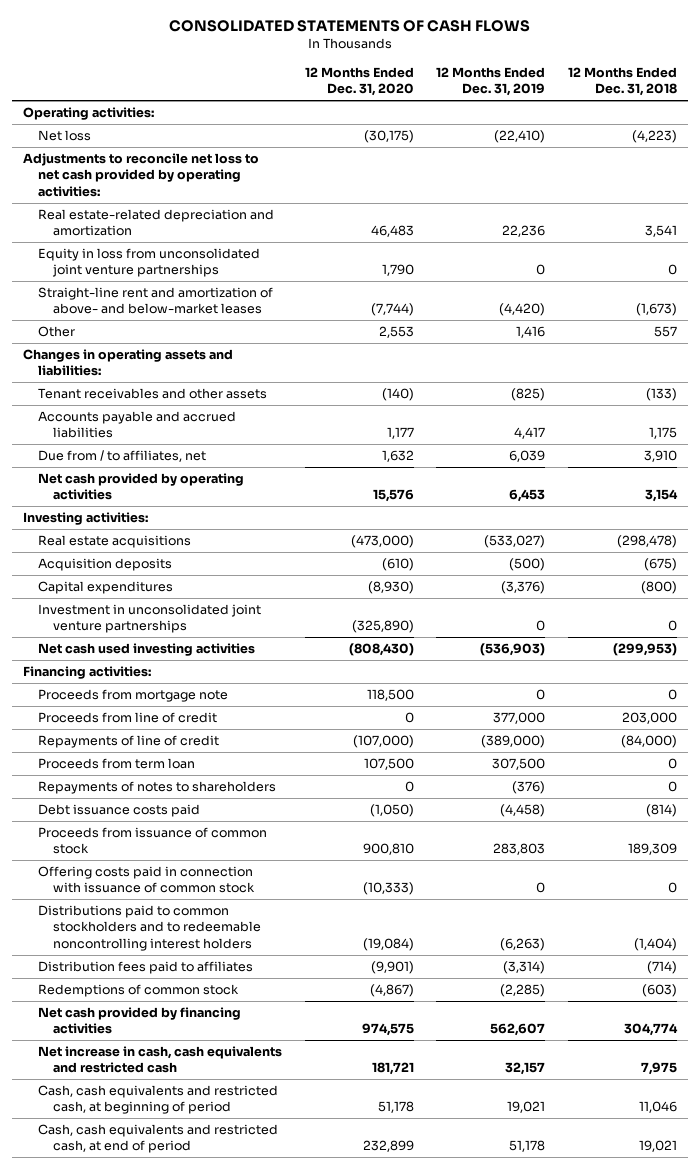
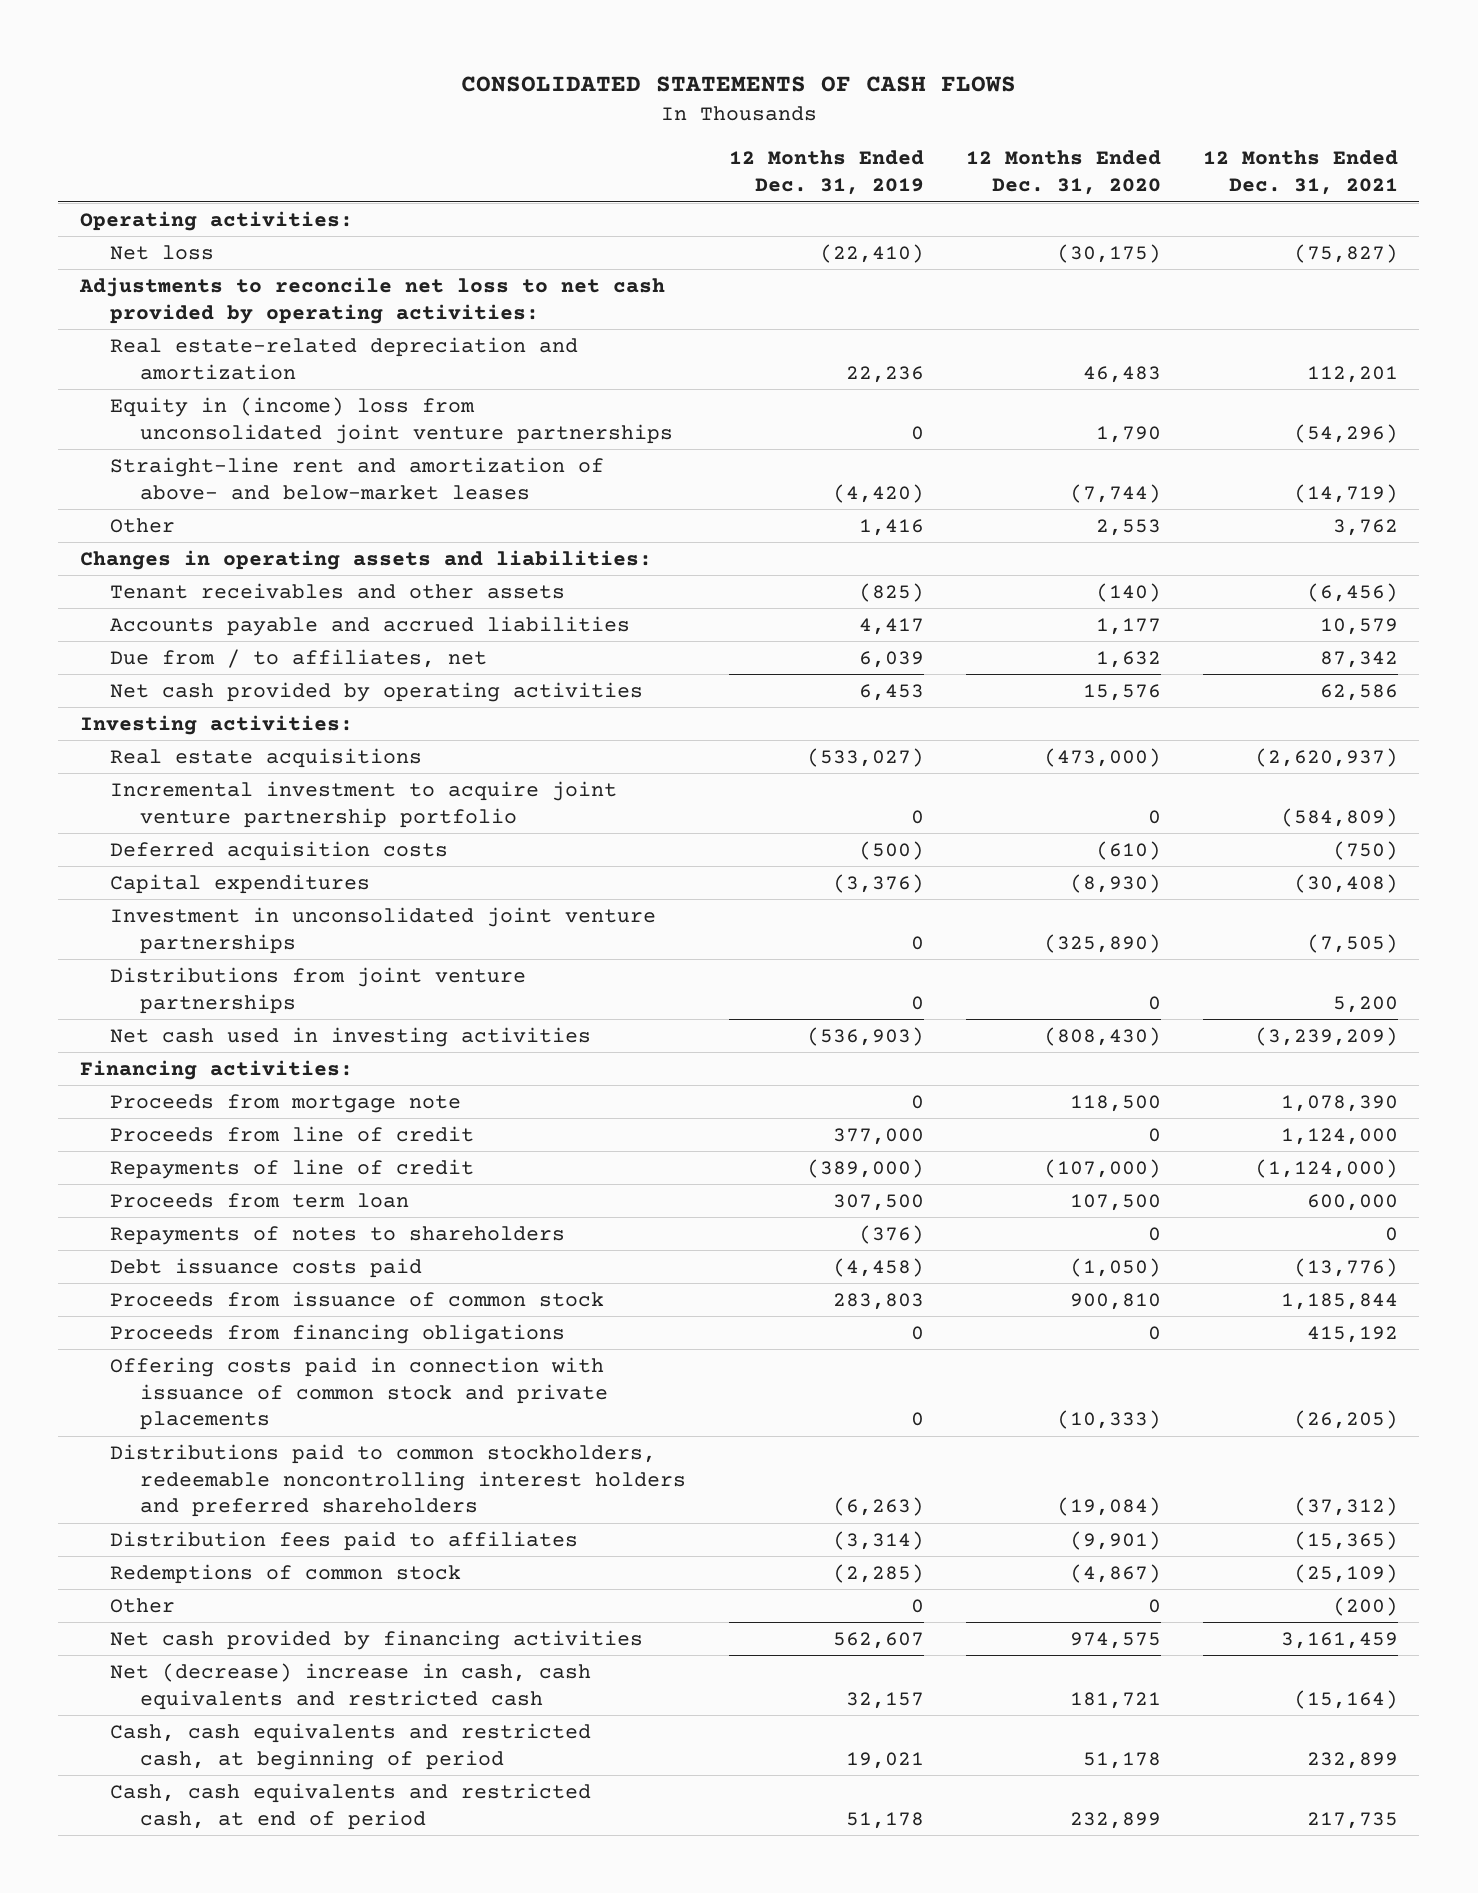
[568,67,678,97] 12 Months Ended Dec. 31, 2018 -> none
none -> [1203,150,1399,196] 12 Months Ended Dec. 31, 2021
[38,248,261,278] Equity in loss from unconsolidated joint venture partnerships -> [109,396,674,444] Equity in (income) loss from unconsolidated joint venture partnerships
none -> [109,780,617,828] Incremental investment to acquire joint venture partnership portfolio
[38,558,173,572] Acquisition deposits -> [109,840,448,861] Deferred acquisition costs
none -> [109,966,526,1014] Distributions from joint venture partnerships
[38,643,256,657] Net cash used investing activities -> [109,1026,591,1047] Net cash used in investing activities
none -> [109,1323,565,1344] Proceeds from financing obligations
[38,866,255,894] Offering costs paid in connection with issuance of common stock -> [109,1356,609,1431] Offering costs paid in connection with issuance of common stock and private placements
[38,905,261,951] Distributions paid to common stockholders and to redeemable noncontrolling interest holders -> [109,1443,687,1518] Distributions paid to common stockholders, redeemable noncontrolling interest holders and preferred shareholders
none -> [109,1597,175,1613] Other
[38,1046,283,1074] Net increase in cash, cash equivalents and restricted cash -> [109,1662,591,1710] Net (decrease) increase in cash, cash equivalents and restricted cash

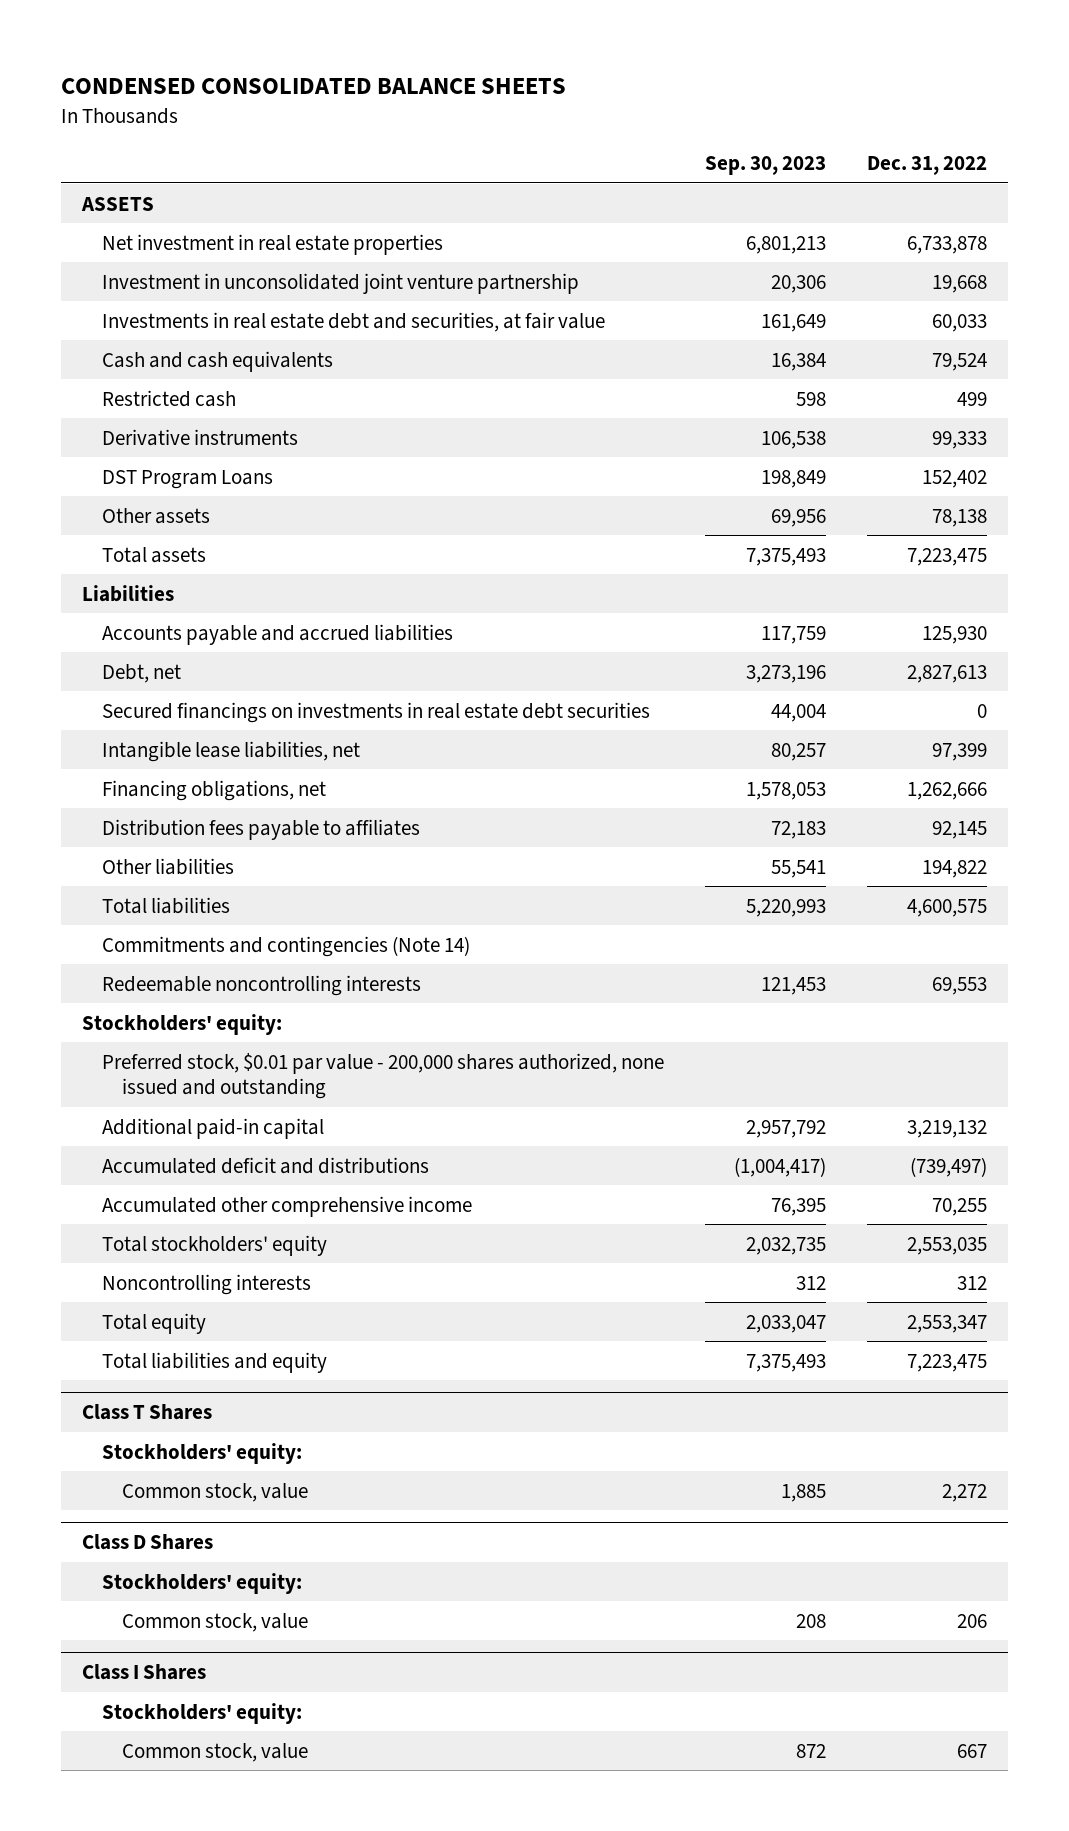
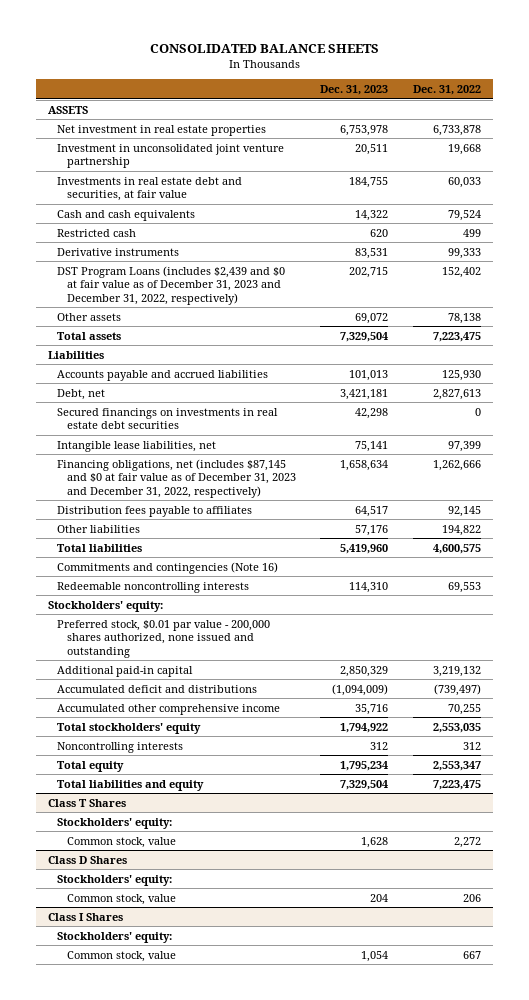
[61,78,567,95] CONDENSED CONSOLIDATED BALANCE SHEETS -> [149,44,379,54] CONSOLIDATED BALANCE SHEETS
[705,156,827,176] Sep. 30, 2023 -> none
none -> [320,84,389,95] Dec. 31, 2023
[102,469,274,489] DST Program Loans -> [57,265,286,305] DST Program Loans (includes $2,439 and $0 at fair value as of December 31, 2023 and December 31, 2022, respectively)
[102,779,327,801] Financing obligations, net -> [57,458,296,498] Financing obligations, net (includes $87,145 and $0 at fair value as of December 31, 2023 and December 31, 2022, respectively)
[102,935,471,957] Commitments and contingencies (Note 14) -> [57,561,279,574] Commitments and contingencies (Note 16)

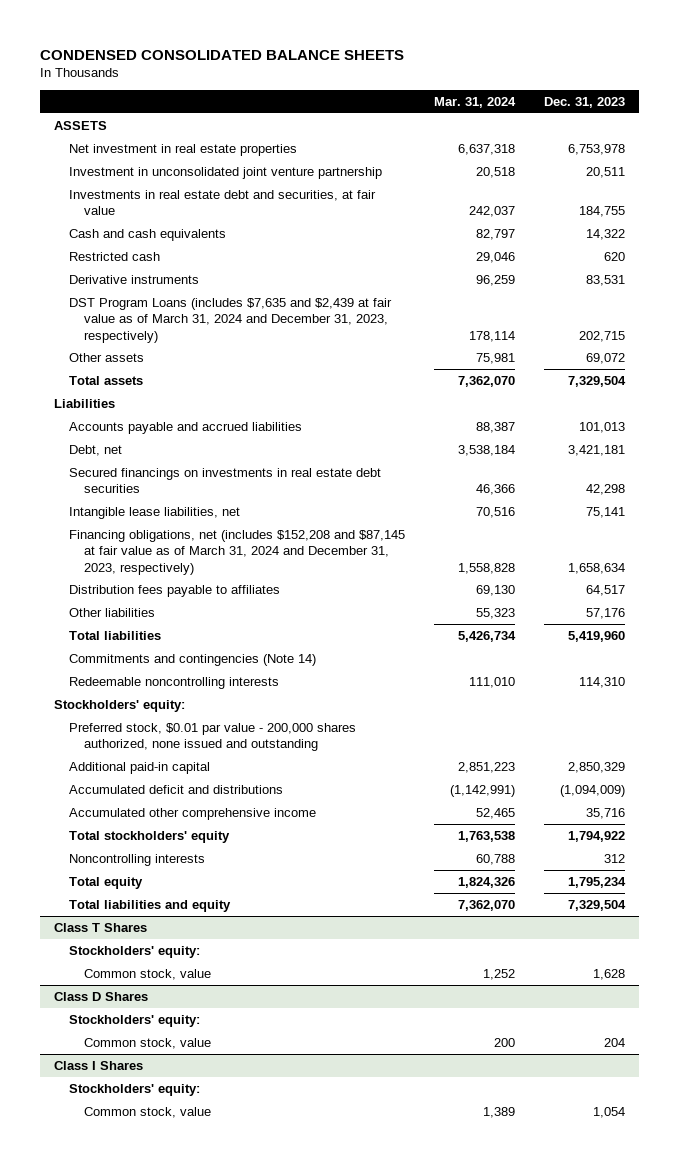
[149,44,379,54] CONSOLIDATED BALANCE SHEETS -> [39,49,404,60] CONDENSED CONSOLIDATED BALANCE SHEETS
[413,84,482,95] Dec. 31, 2022 -> none
none -> [433,97,516,109] Mar. 31, 2024
[57,265,286,305] DST Program Loans (includes $2,439 and $0 at fair value as of December 31, 2023 and December 31, 2022, respectively) -> [69,297,393,343] DST Program Loans (includes $7,635 and $2,439 at fair value as of March 31, 2024 and December 31, 2023, respectively)
[57,458,296,498] Financing obligations, net (includes $87,145 and $0 at fair value as of December 31, 2023 and December 31, 2022, respectively) -> [69,529,406,575] Financing obligations, net (includes $152,208 and $87,145 at fair value as of March 31, 2024 and December 31, 2023, respectively)
[57,561,279,574] Commitments and contingencies (Note 16) -> [69,653,317,666] Commitments and contingencies (Note 14)

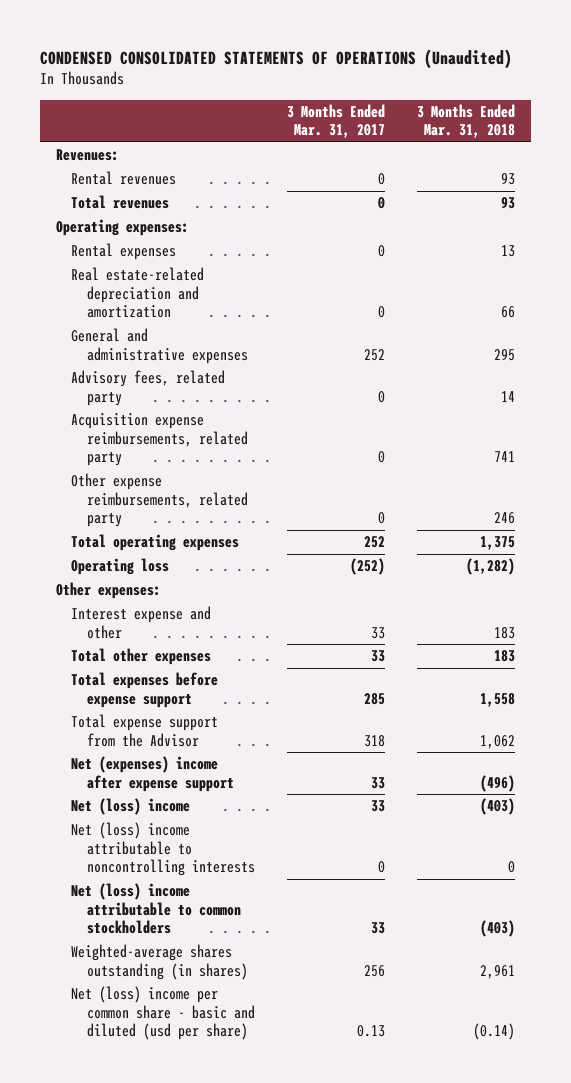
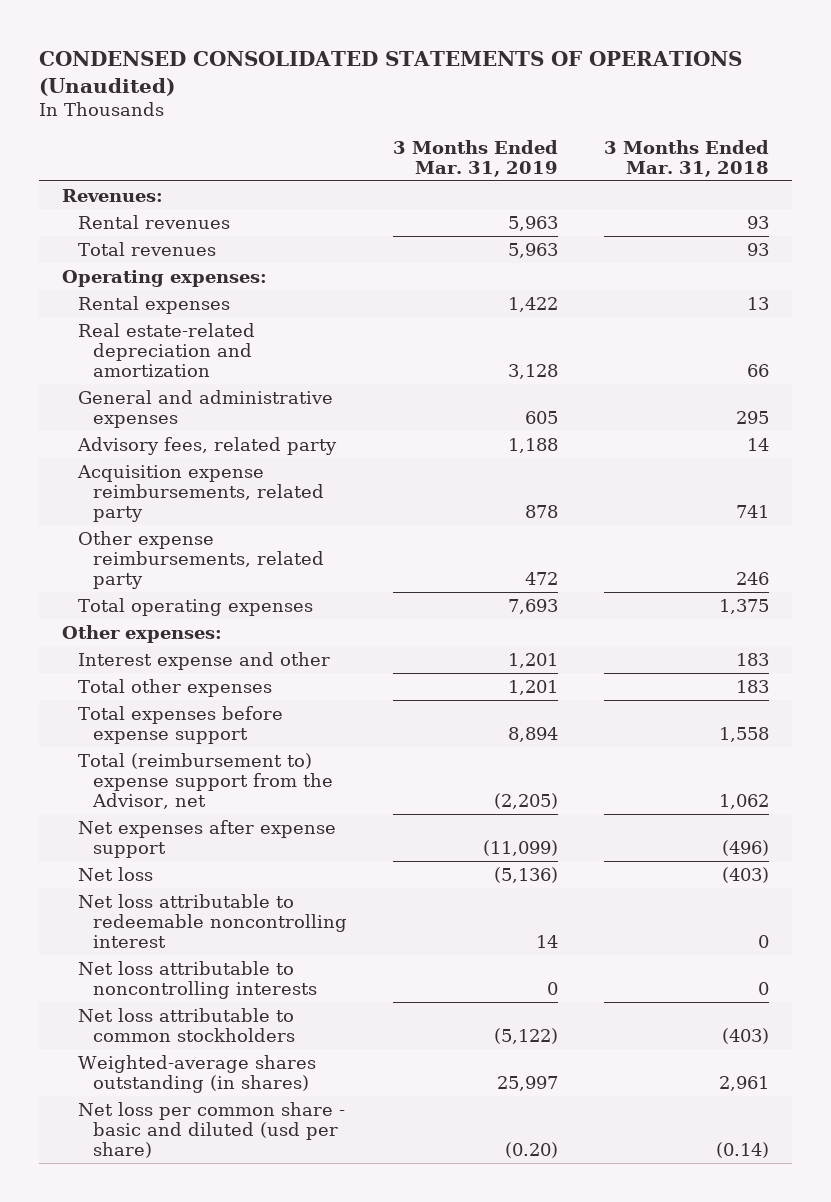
[287,103,386,139] 3 Months Ended Mar. 31, 2017 -> none
none -> [392,139,558,177] 3 Months Ended Mar. 31, 2019
[71,558,170,576] Operating loss -> none
[71,714,219,747] Total expense support from the Advisor -> [77,752,333,810] Total (reimbursement to) expense support from the Advisor, net
[71,756,235,792] Net (expenses) income after expense support -> [77,819,336,859] Net expenses after expense support
[71,798,191,816] Net (loss) income -> [77,866,153,881] Net loss
none -> [77,893,347,949] Net loss attributable to redeemable noncontrolling interest
[71,822,256,877] Net (loss) income attributable to noncontrolling interests -> [77,960,317,1000] Net loss attributable to noncontrolling interests
[71,883,242,935] Net (loss) income attributable to common stockholders -> [77,1007,295,1043] Net loss attributable to common stockholders
[71,986,256,1041] Net (loss) income per common share - basic and diluted (usd per share) -> [77,1101,345,1159] Net loss per common share - basic and diluted (usd per share)

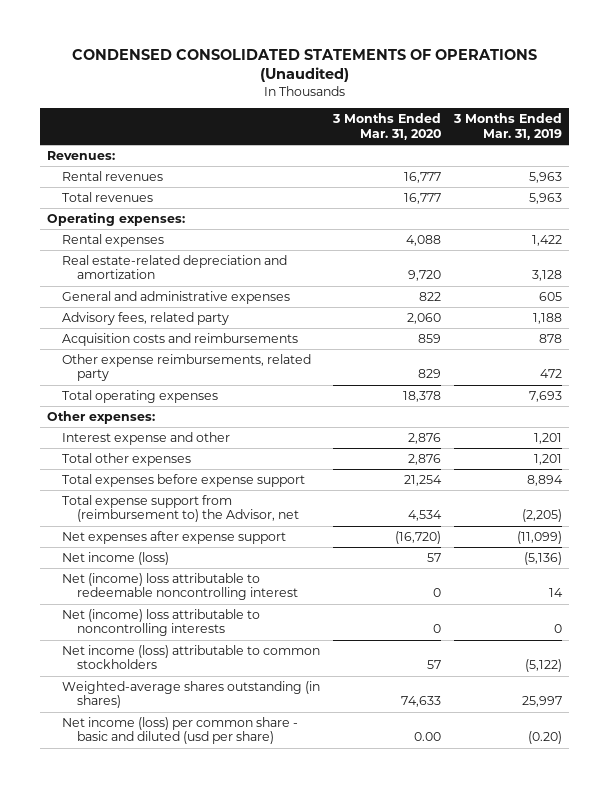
[603,139,769,177] 3 Months Ended Mar. 31, 2018 -> none
none -> [332,113,442,140] 3 Months Ended Mar. 31, 2020
[76,464,324,523] Acquisition expense reimbursements, related party -> [62,332,299,346] Acquisition costs and reimbursements
[77,752,333,810] Total (reimbursement to) expense support from the Advisor, net -> [62,494,300,523] Total expense support from (reimbursement to) the Advisor, net
[77,866,153,881] Net loss -> [62,551,170,565] Net income (loss)
[77,893,347,949] Net loss attributable to redeemable noncontrolling interest -> [62,572,299,601] Net (income) loss attributable to redeemable noncontrolling interest
[77,960,317,1000] Net loss attributable to noncontrolling interests -> [62,608,261,637] Net (income) loss attributable to noncontrolling interests
[77,1007,295,1043] Net loss attributable to common stockholders -> [62,644,321,670] Net income (loss) attributable to common stockholders
[77,1101,345,1159] Net loss per common share - basic and diluted (usd per share) -> [62,716,299,745] Net income (loss) per common share - basic and diluted (usd per share)

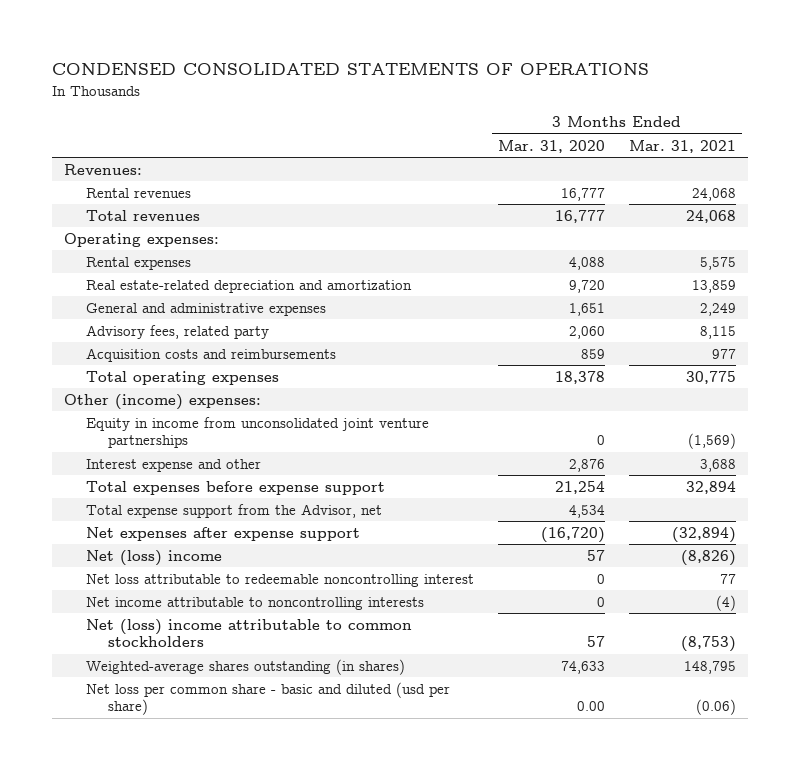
[71,48,537,82] CONDENSED CONSOLIDATED STATEMENTS OF OPERATIONS (Unaudited) -> [51,63,649,76] CONDENSED CONSOLIDATED STATEMENTS OF OPERATIONS
[453,113,563,140] 3 Months Ended Mar. 31, 2019 -> none
none -> [628,139,736,153] Mar. 31, 2021
[419,291,442,301] 822 -> [568,302,605,316] 1,651
[62,353,312,382] Other expense reimbursements, related party -> none
[46,410,155,424] Other expenses: -> [63,393,261,410] Other (income) expenses:
none -> [86,416,430,449] Equity in income from unconsolidated joint venture partnerships
[62,452,192,466] Total other expenses -> none
[62,494,300,523] Total expense support from (reimbursement to) the Advisor, net -> [86,503,383,518] Total expense support from the Advisor, net
[62,551,170,565] Net income (loss) -> [86,549,223,566] Net (loss) income
[62,572,299,601] Net (income) loss attributable to redeemable noncontrolling interest -> [86,573,475,587] Net loss attributable to redeemable noncontrolling interest
[62,608,261,637] Net (income) loss attributable to noncontrolling interests -> [86,596,425,610] Net income attributable to noncontrolling interests
[62,644,321,670] Net income (loss) attributable to common stockholders -> [86,618,413,648] Net (loss) income attributable to common stockholders
[62,716,299,745] Net income (loss) per common share - basic and diluted (usd per share) -> [86,681,451,716] Net loss per common share - basic and diluted (usd per share)

